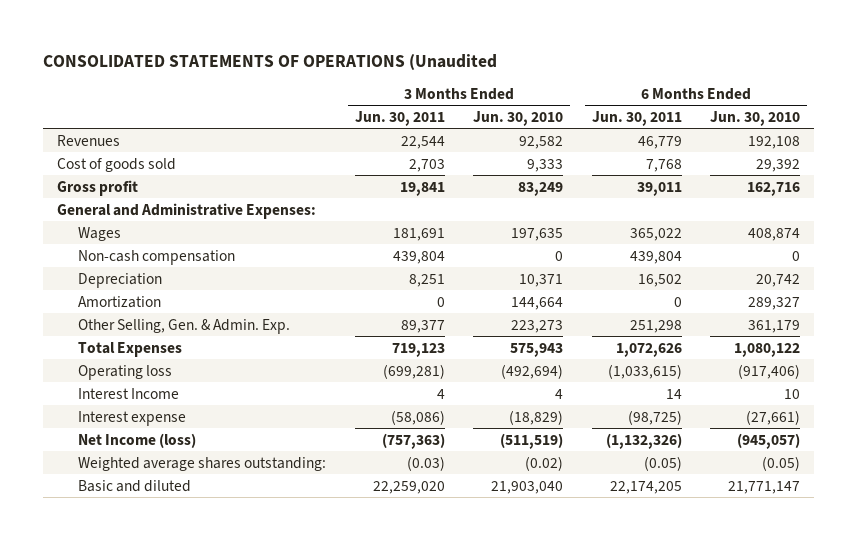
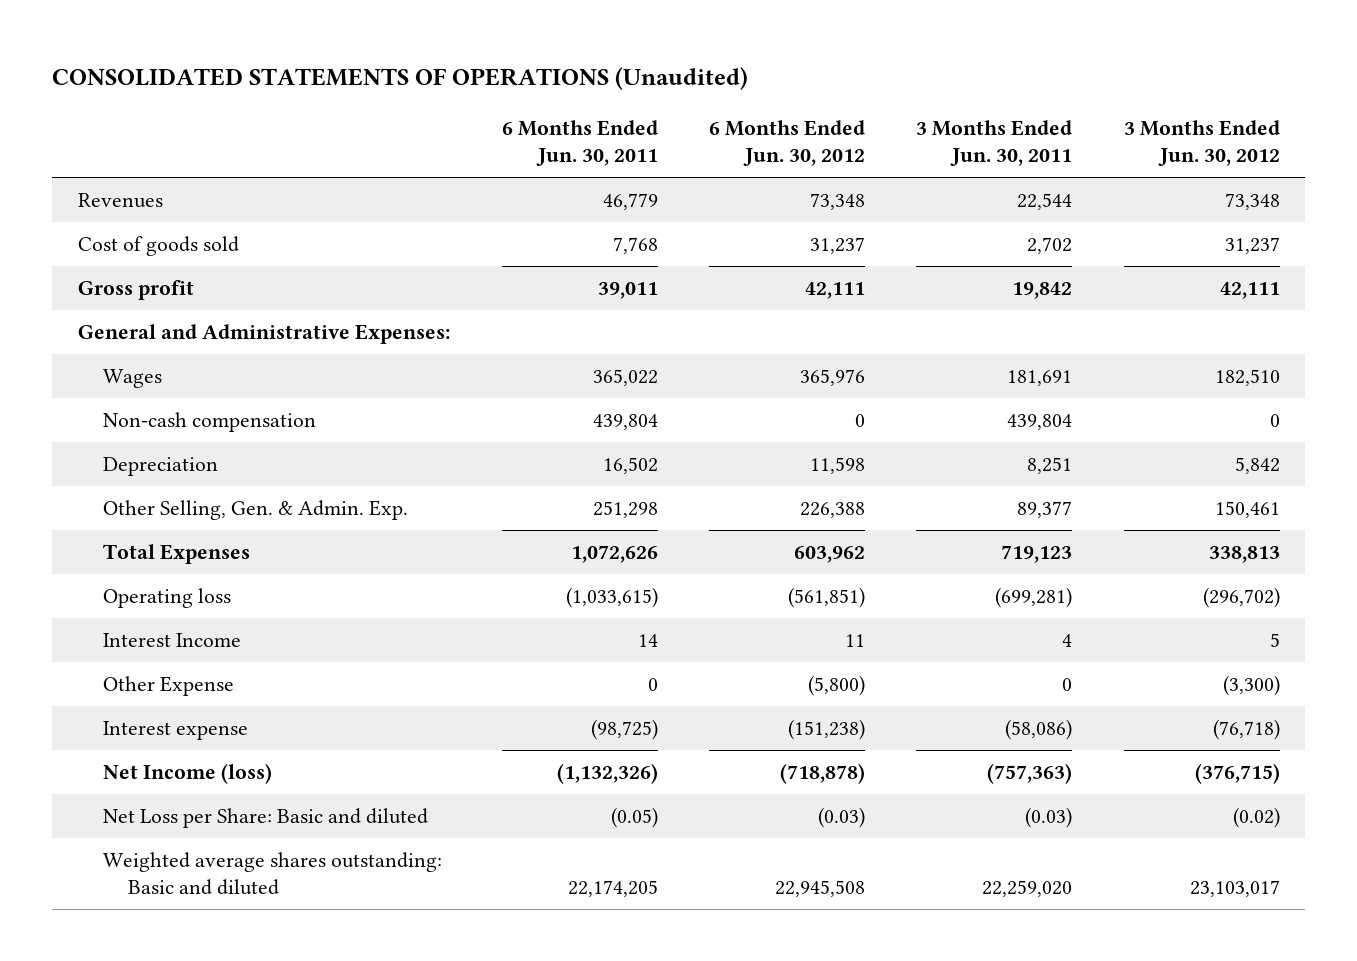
[42,53,497,70] CONSOLIDATED STATEMENTS OF OPERATIONS (Unaudited -> [51,66,748,90] CONSOLIDATED STATEMENTS OF OPERATIONS (Unaudited)
[473,110,564,126] Jun. 30, 2010 -> none
[710,110,801,126] Jun. 30, 2010 -> none
none -> [709,120,866,167] 6 Months Ended Jun. 30, 2012
none -> [1123,120,1280,167] 3 Months Ended Jun. 30, 2012
[408,158,445,172] 2,703 -> [1027,236,1073,254] 2,702
[399,181,445,196] 19,841 -> [1012,281,1073,299] 19,842
[78,295,162,308] Amortization -> none
none -> [102,675,234,696] Other Expense
[78,456,327,471] Weighted average shares outstanding: -> [102,807,428,828] Net Loss per Share: Basic and diluted
[78,479,192,492] Basic and diluted -> [102,851,442,895] Weighted average shares outstanding: Basic and diluted

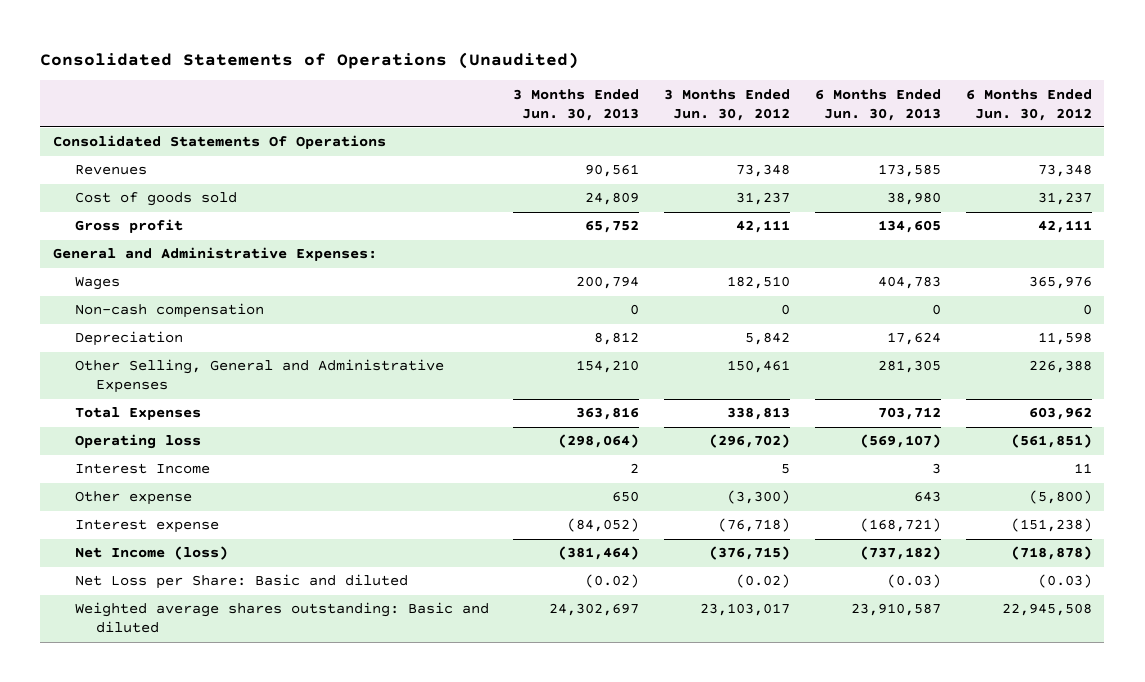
[51,66,748,90] CONSOLIDATED STATEMENTS OF OPERATIONS (Unaudited) -> [40,51,580,69] Consolidated Statements of Operations (Unaudited)
[501,120,658,167] 6 Months Ended Jun. 30, 2011 -> none
[916,120,1073,167] 3 Months Ended Jun. 30, 2011 -> none
none -> [513,88,640,121] 3 Months Ended Jun. 30, 2013
none -> [814,88,941,121] 6 Months Ended Jun. 30, 2013
none -> [52,135,386,150] Consolidated Statements Of Operations
[102,499,408,520] Other Selling, Gen. & Admin. Exp. -> [74,359,444,394] Other Selling, General and Administrative Expenses
[102,675,234,696] Other Expense -> [74,491,192,506] Other expense

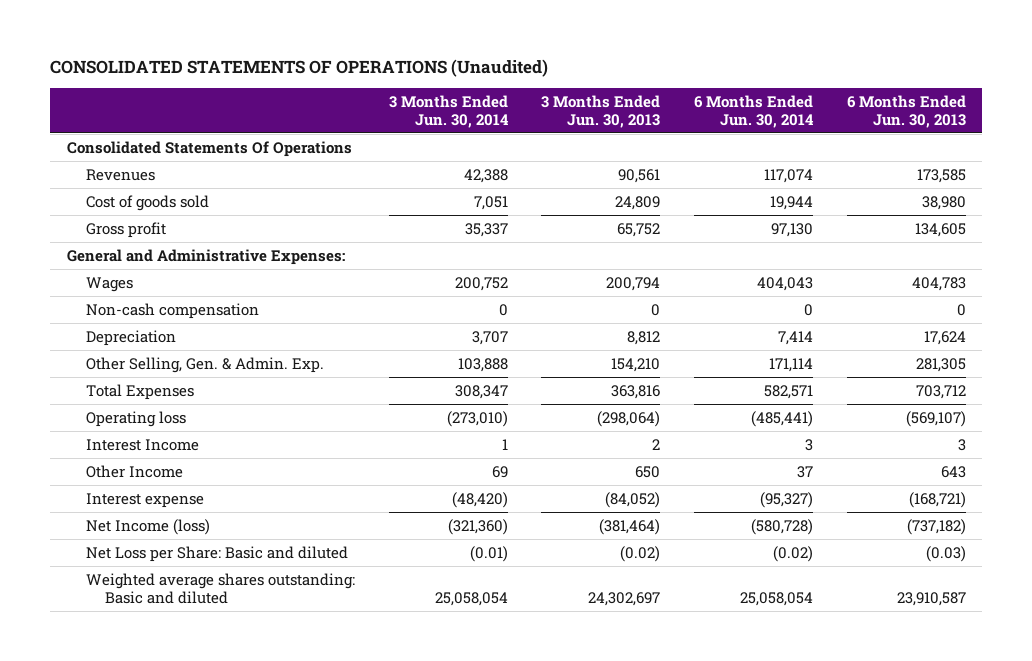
[40,51,580,69] Consolidated Statements of Operations (Unaudited) -> [49,58,548,77] CONSOLIDATED STATEMENTS OF OPERATIONS (Unaudited)
[664,88,791,121] 3 Months Ended Jun. 30, 2012 -> none
[965,88,1092,121] 6 Months Ended Jun. 30, 2012 -> none
none -> [388,94,509,128] 3 Months Ended Jun. 30, 2014
none -> [693,94,814,128] 6 Months Ended Jun. 30, 2014
[74,359,444,394] Other Selling, General and Administrative Expenses -> [85,356,324,373] Other Selling, Gen. & Admin. Exp.
[74,491,192,506] Other expense -> [85,464,183,478] Other Income

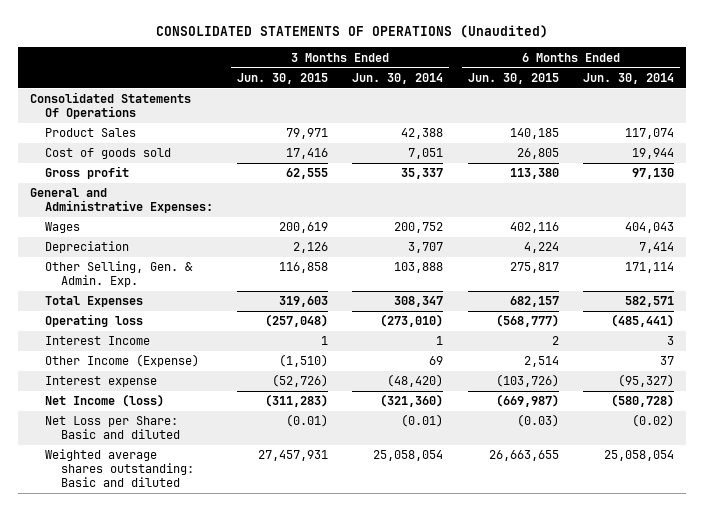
[541,94,661,128] 3 Months Ended Jun. 30, 2013 -> none
[846,94,966,128] 6 Months Ended Jun. 30, 2013 -> none
none -> [237,72,329,84] Jun. 30, 2015
none -> [467,72,559,84] Jun. 30, 2015
[85,168,155,181] Revenues -> [45,128,137,138] Product Sales
[85,302,259,319] Non-cash compensation -> none
[85,464,183,478] Other Income -> [45,354,200,368] Other Income (Expense)

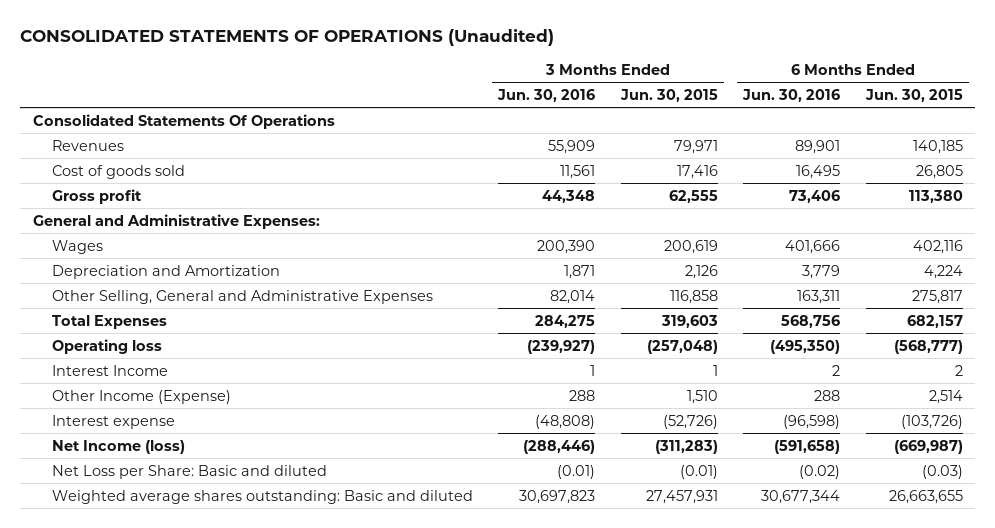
[352,72,444,84] Jun. 30, 2014 -> none
[582,72,674,84] Jun. 30, 2014 -> none
none -> [497,88,596,102] Jun. 30, 2016
none -> [742,88,841,102] Jun. 30, 2016
[45,128,137,138] Product Sales -> [51,139,124,151] Revenues
[45,241,130,254] Depreciation -> [51,264,280,279] Depreciation and Amortization
[45,261,194,288] Other Selling, Gen. & Admin. Exp. -> [51,289,433,304] Other Selling, General and Administrative Expenses
[279,354,329,368] (1,510) -> [686,389,718,404] 1,510

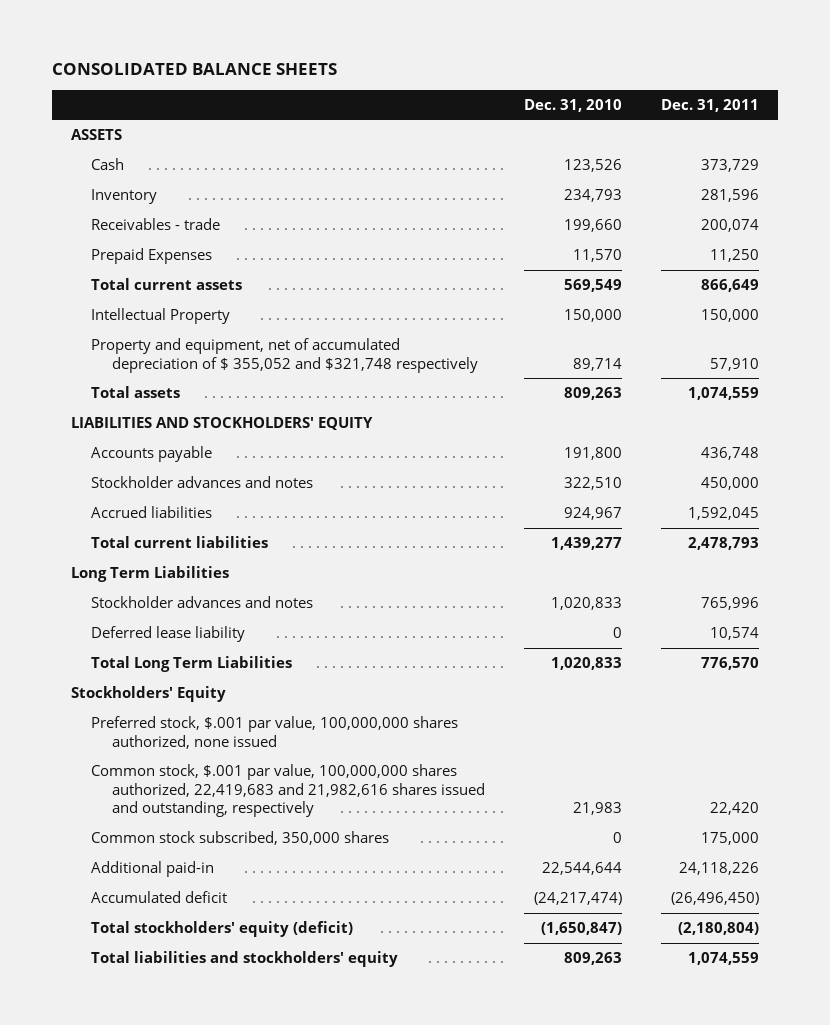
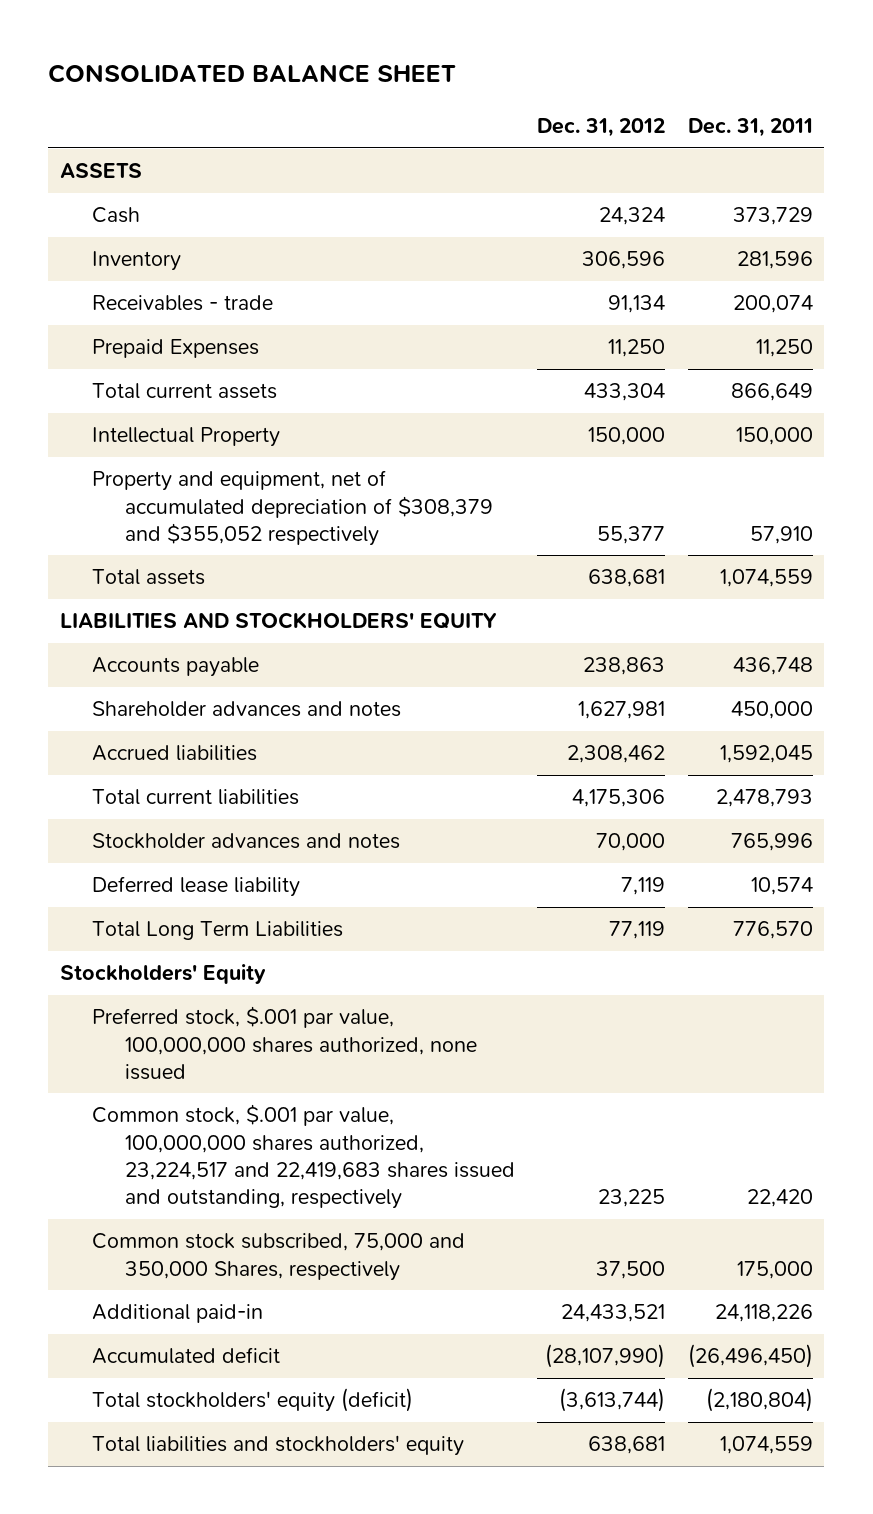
[51,62,337,75] CONSOLIDATED BALANCE SHEETS -> [48,64,457,84] CONSOLIDATED BALANCE SHEET
[523,98,622,112] Dec. 31, 2010 -> none
none -> [537,118,666,138] Dec. 31, 2012
[91,338,478,373] Property and equipment, net of accumulated depreciation of $ 355,052 and $321,748 respectively -> [92,470,493,546] Property and equipment, net of accumulated depreciation of $308,379 and $355,052 respectively
[91,476,314,489] Stockholder advances and notes -> [92,701,402,718] Shareholder advances and notes
[71,566,230,583] Long Term Liabilities -> none
[91,764,485,817] Common stock, $.001 par value, 100,000,000 shares authorized, 22,419,683 and 21,982,616 shares issued and outstanding, respectively -> [92,1104,515,1209] Common stock, $.001 par value, 100,000,000 shares authorized, 23,224,517 and 22,419,683 shares issued and outstanding, respectively
[91,831,390,846] Common stock subscribed, 350,000 shares -> [92,1233,466,1281] Common stock subscribed, 75,000 and 350,000 Shares, respectively

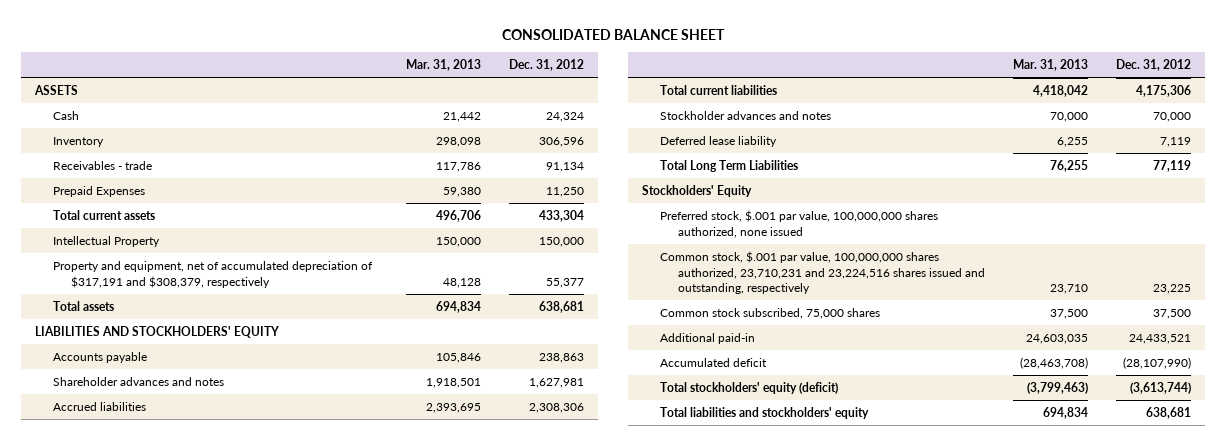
[688,118,814,138] Dec. 31, 2011 -> none
none -> [405,59,481,72] Mar. 31, 2013
[92,470,493,546] Property and equipment, net of accumulated depreciation of $308,379 and $355,052 respectively -> [53,260,374,288] Property and equipment, net of accumulated depreciation of $317,191 and $308,379, respectively
[567,745,666,764] 2,308,462 -> [528,402,584,413] 2,308,306
[92,1104,515,1209] Common stock, $.001 par value, 100,000,000 shares authorized, 23,224,517 and 22,419,683 shares issued and outstanding, respectively -> [660,250,985,295] Common stock, $.001 par value, 100,000,000 shares authorized, 23,710,231 and 23,224,516 shares issued and outstanding, respectively
[92,1233,466,1281] Common stock subscribed, 75,000 and 350,000 Shares, respectively -> [660,307,881,319] Common stock subscribed, 75,000 shares

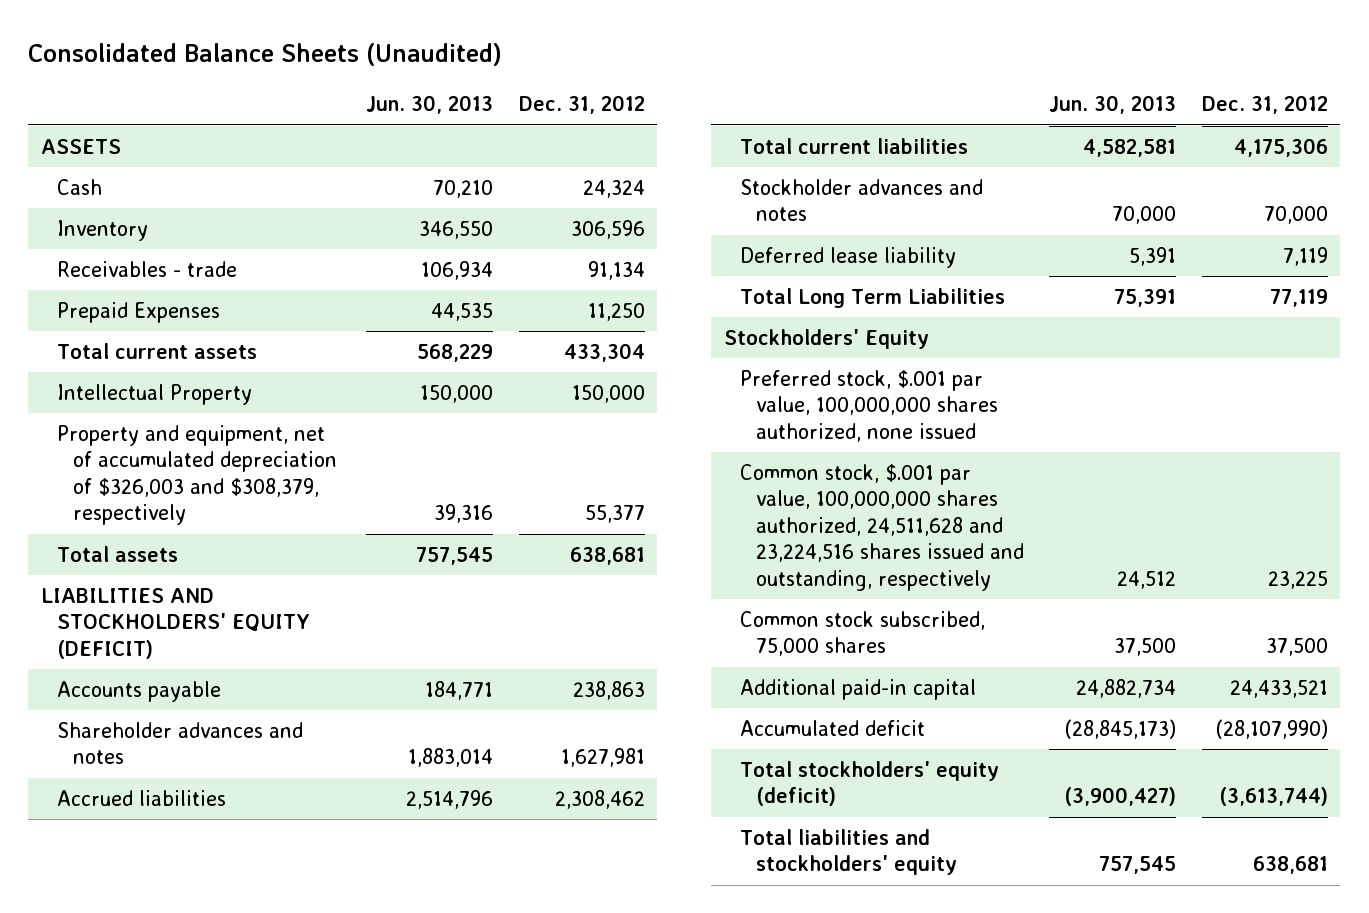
[502,29,726,41] CONSOLIDATED BALANCE SHEET -> [28,42,503,66] Consolidated Balance Sheets (Unaudited)
[405,59,481,72] Mar. 31, 2013 -> none
none -> [366,95,494,115] Jun. 30, 2013
[53,260,374,288] Property and equipment, net of accumulated depreciation of $317,191 and $308,379, respectively -> [56,425,337,526] Property and equipment, net of accumulated depreciation of $326,003 and $308,379, respectively
[35,325,280,338] LIABILITIES AND STOCKHOLDERS' EQUITY -> [41,588,310,659] LIABILITIES AND STOCKHOLDERS' EQUITY (DEFICIT)
[528,402,584,413] 2,308,306 -> [554,790,645,810] 2,308,462
[660,250,985,295] Common stock, $.001 par value, 100,000,000 shares authorized, 23,710,231 and 23,224,516 shares issued and outstanding, respectively -> [739,464,1024,591] Common stock, $.001 par value, 100,000,000 shares authorized, 24,511,628 and 23,224,516 shares issued and outstanding, respectively
[660,332,756,344] Additional paid-in -> [739,679,976,701] Additional paid-in capital

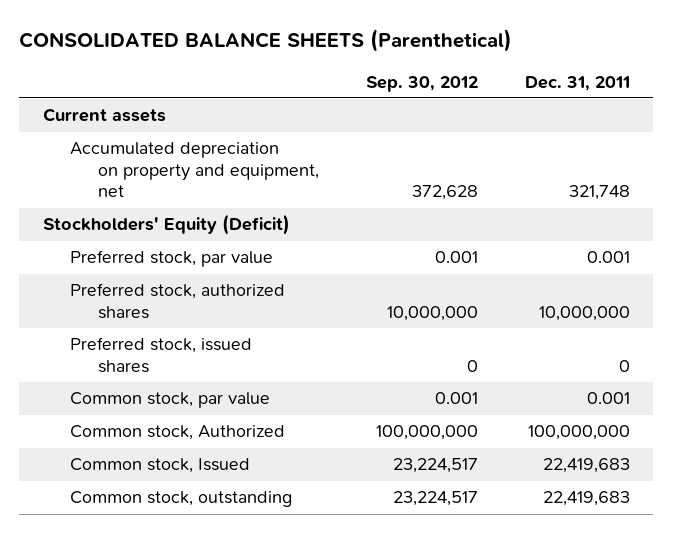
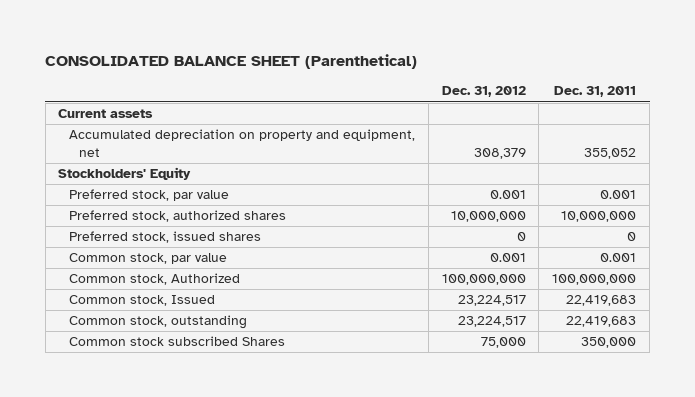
[19,29,513,53] CONSOLIDATED BALANCE SHEETS (Parenthetical) -> [45,54,418,70] CONSOLIDATED BALANCE SHEET (Parenthetical)
[365,75,478,92] Sep. 30, 2012 -> none
none -> [441,86,526,98] Dec. 31, 2012
[568,185,630,201] 321,748 -> [584,147,637,159] 355,052
[42,214,290,236] Stockholders' Equity (Deficit) -> [58,167,192,181] Stockholders' Equity
none -> [68,336,285,347] Common stock subscribed Shares

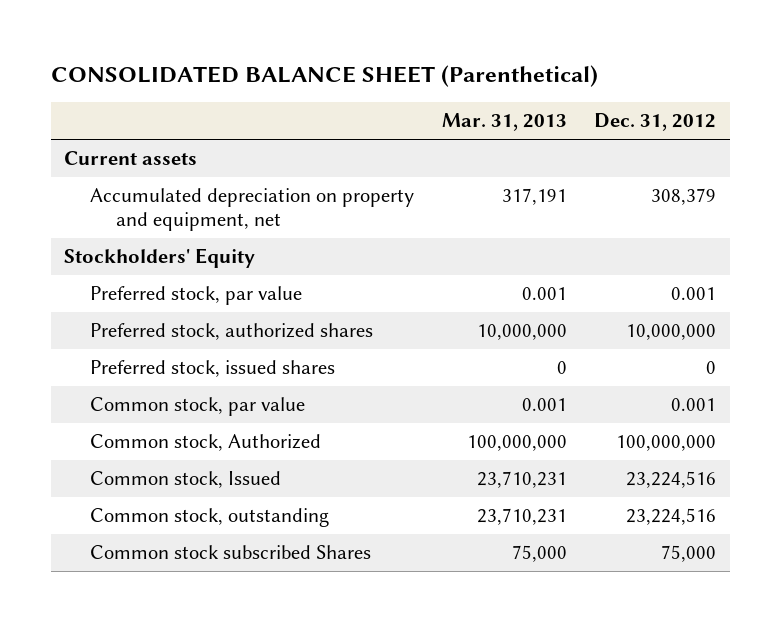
[554,86,637,98] Dec. 31, 2011 -> none
none -> [441,113,567,132] Mar. 31, 2013
[457,295,526,307] 23,224,517 -> [626,470,717,488] 23,224,516
[457,316,526,328] 23,224,517 -> [626,507,717,525] 23,224,516

